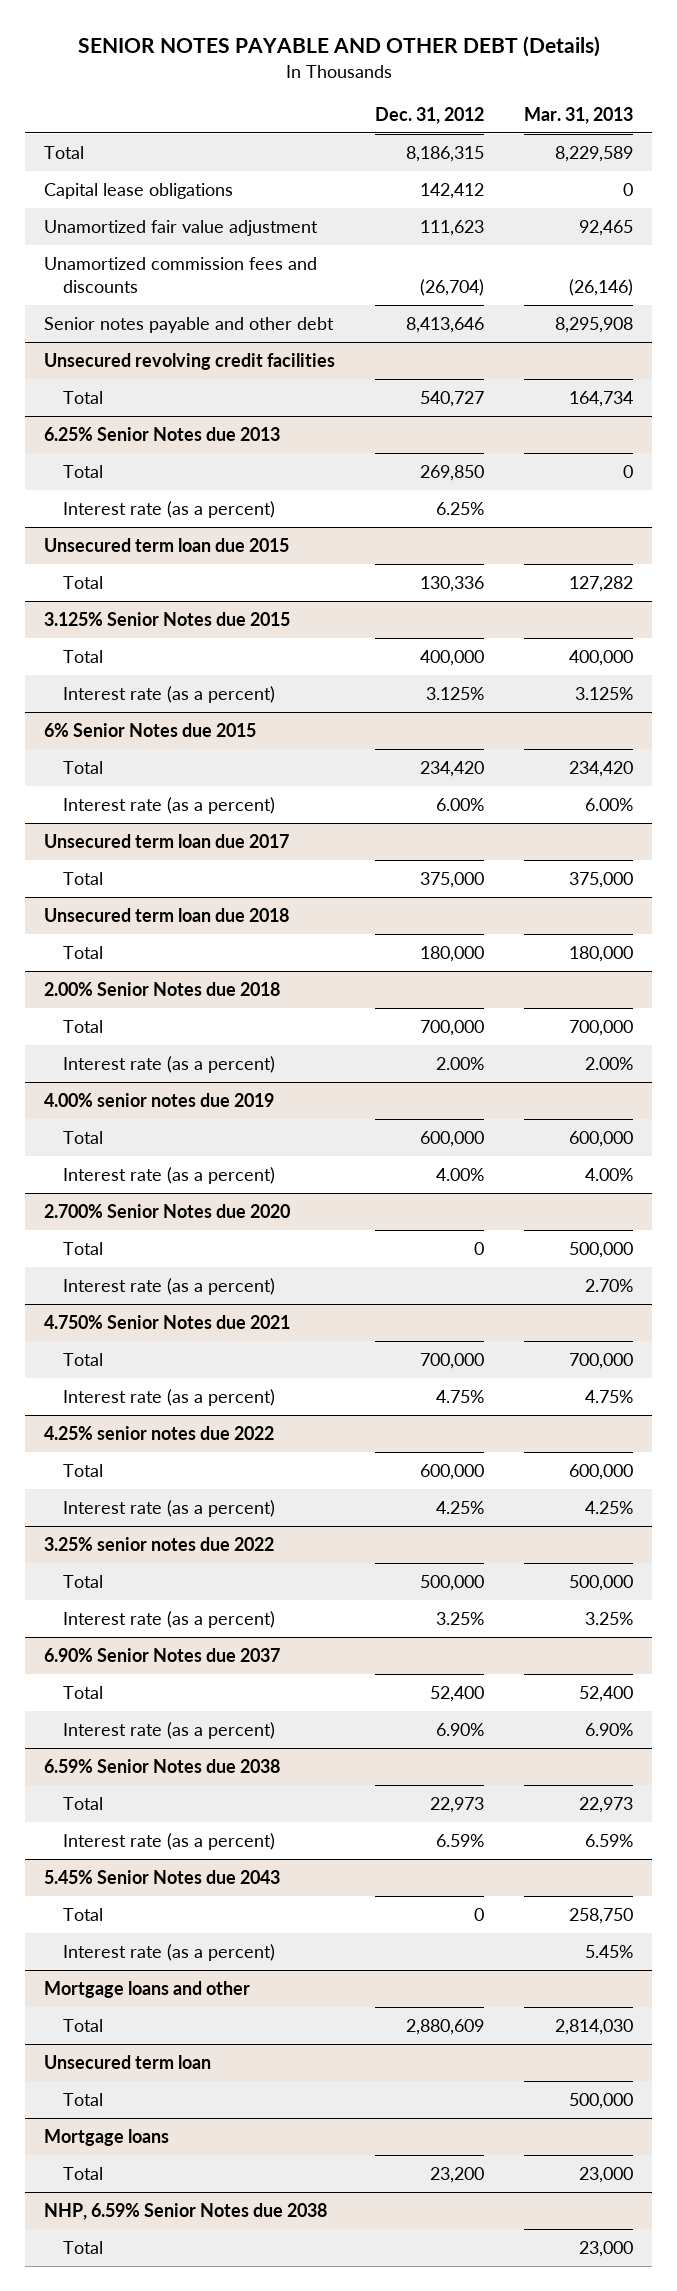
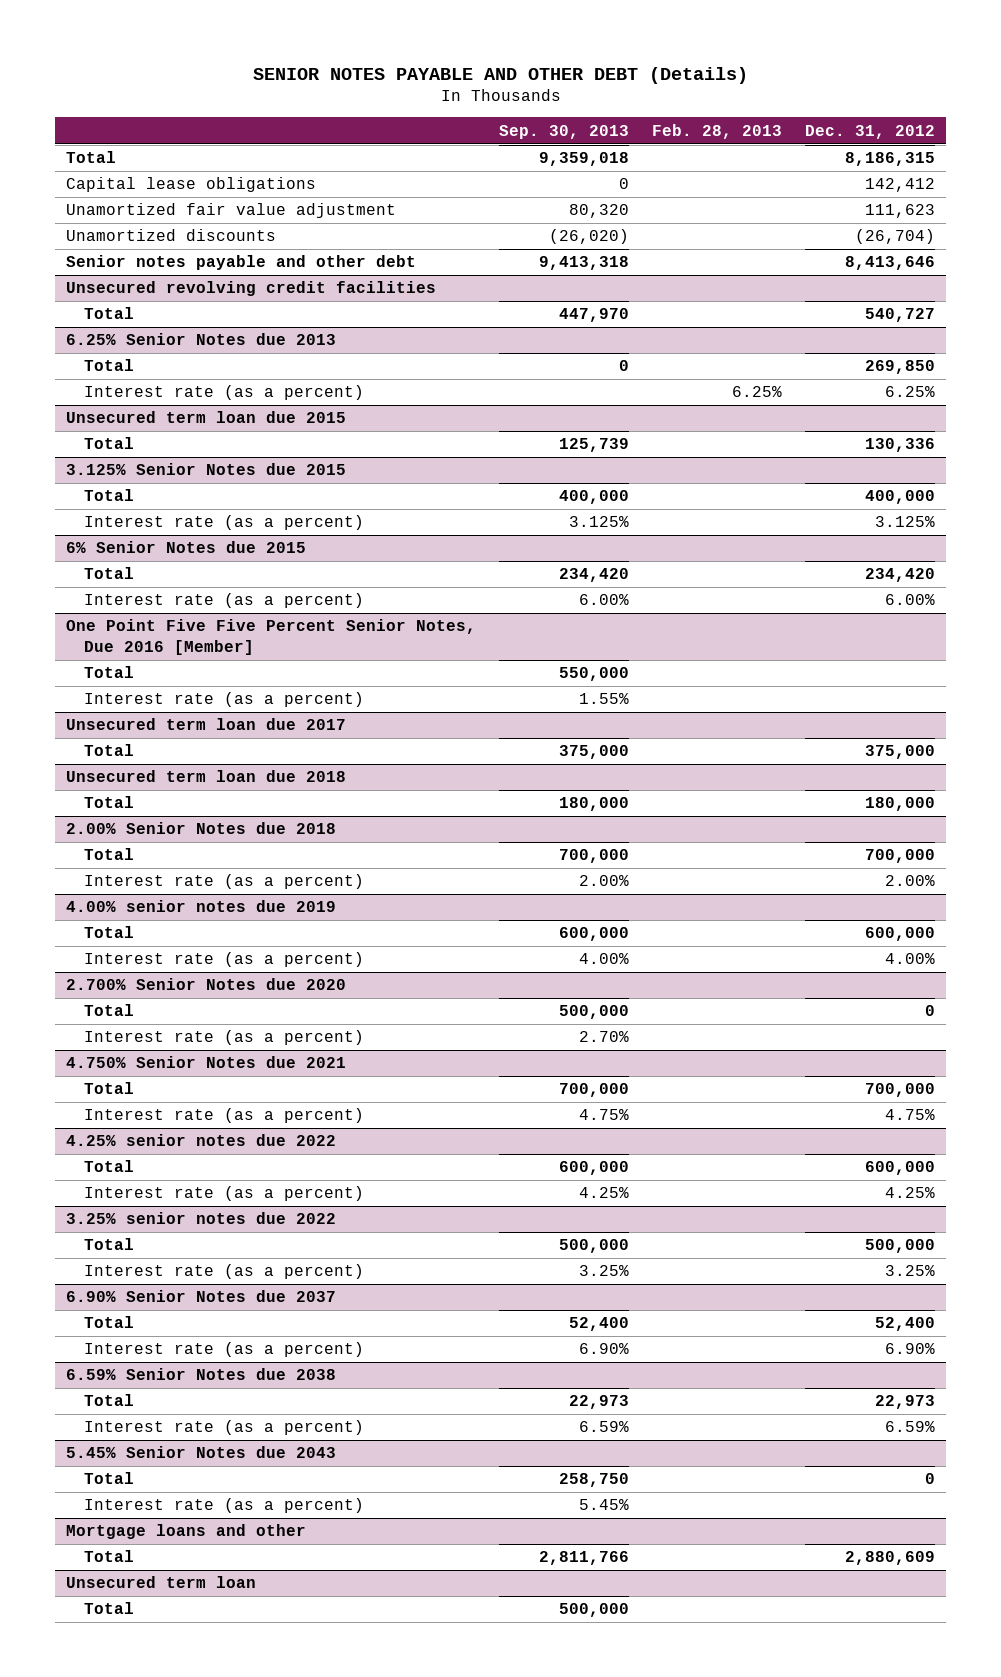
[523,106,633,124] Mar. 31, 2013 -> none
none -> [499,124,630,139] Sep. 30, 2013
none -> [651,123,782,139] Feb. 28, 2013
[44,256,318,294] Unamortized commission fees and discounts -> [66,229,277,242] Unamortized discounts
none -> [66,619,477,655] One Point Five Five Percent Senior Notes, Due 2016 [Member]
none -> [84,666,135,679] Total
none -> [84,692,365,708] Interest rate (as a percent)
[44,2128,170,2146] Mortgage loans -> none
[63,2166,104,2180] Total -> none
[44,2202,328,2220] NHP, 6.59% Senior Notes due 2038 -> none
[63,2240,104,2254] Total -> none

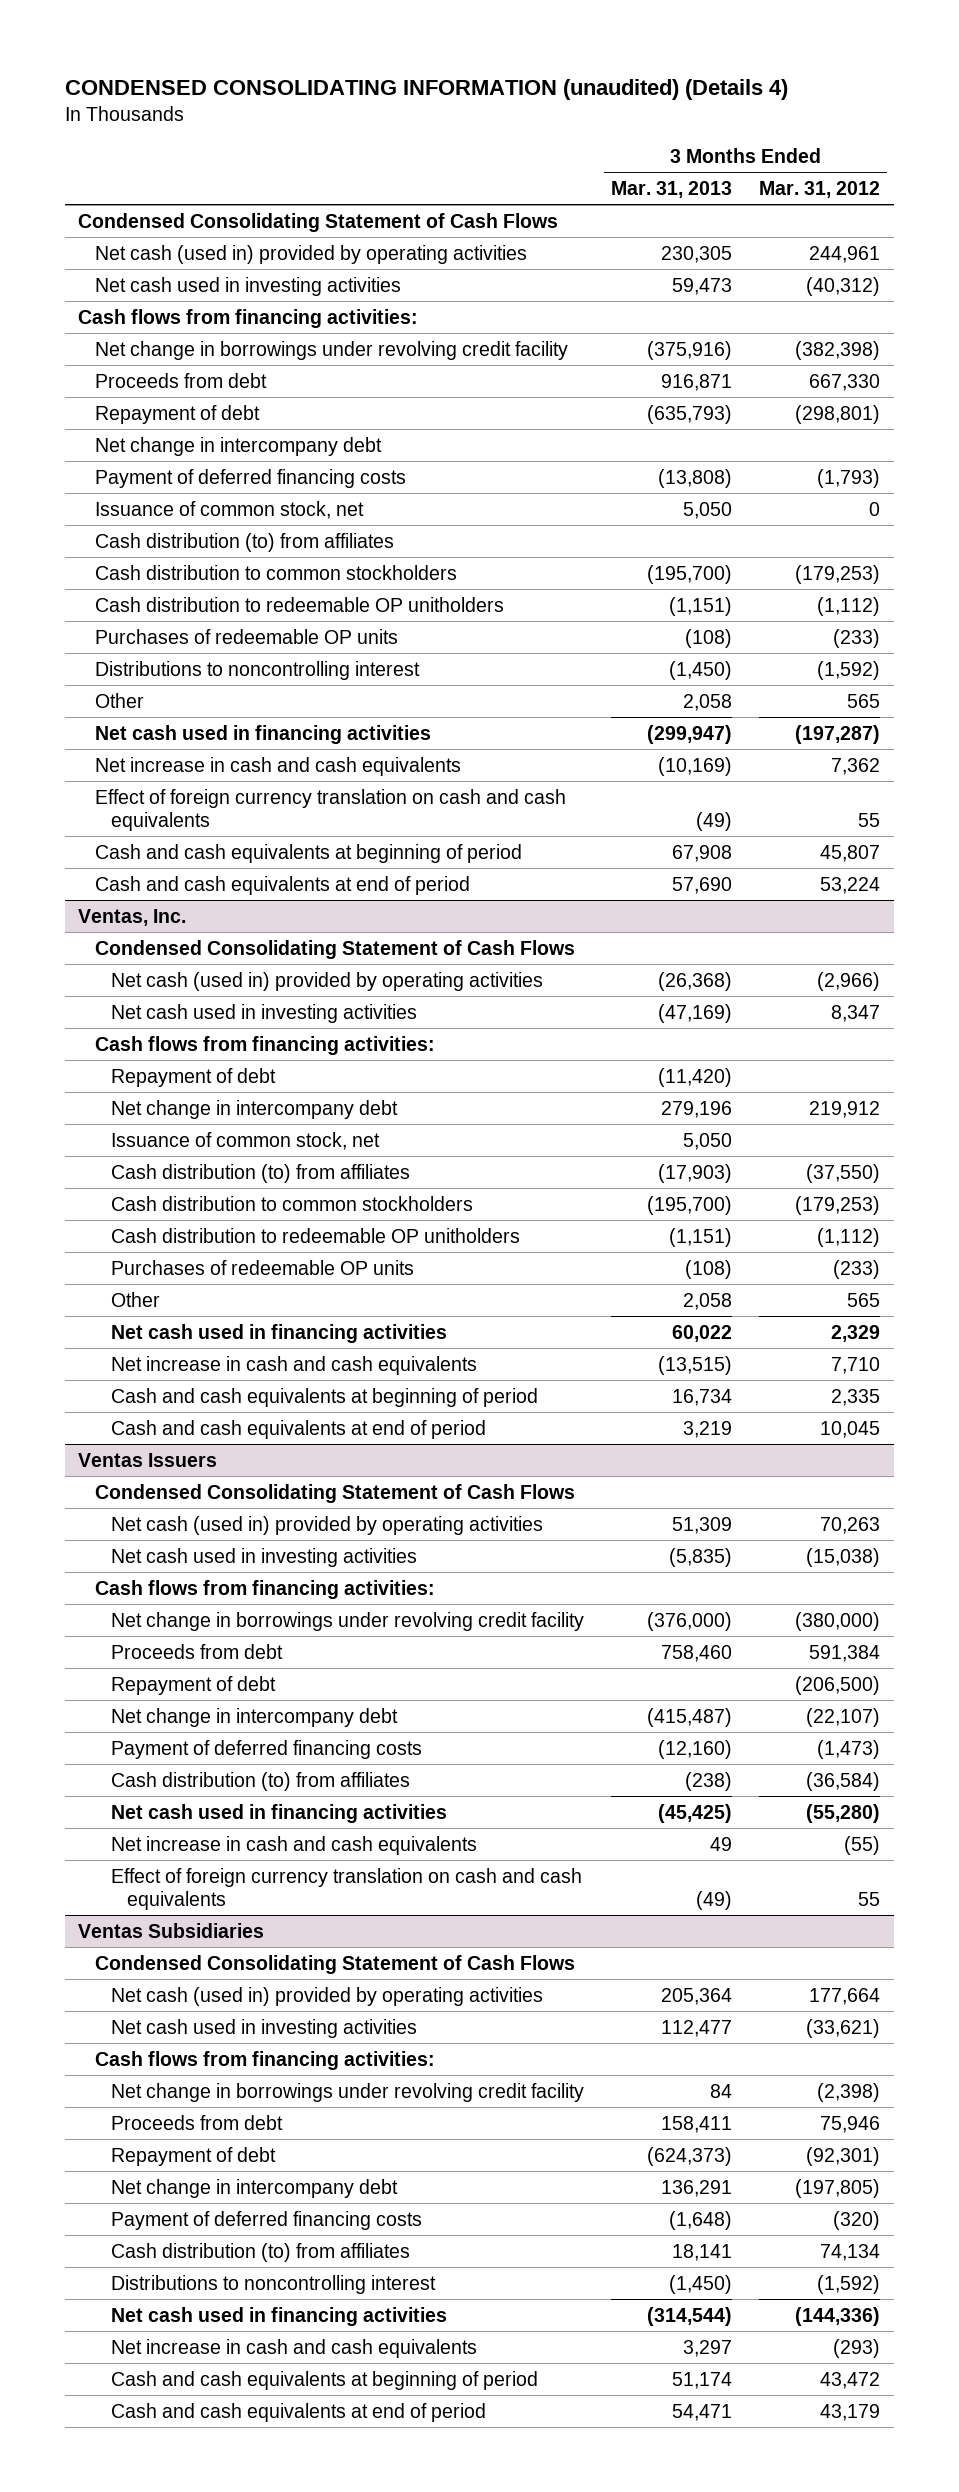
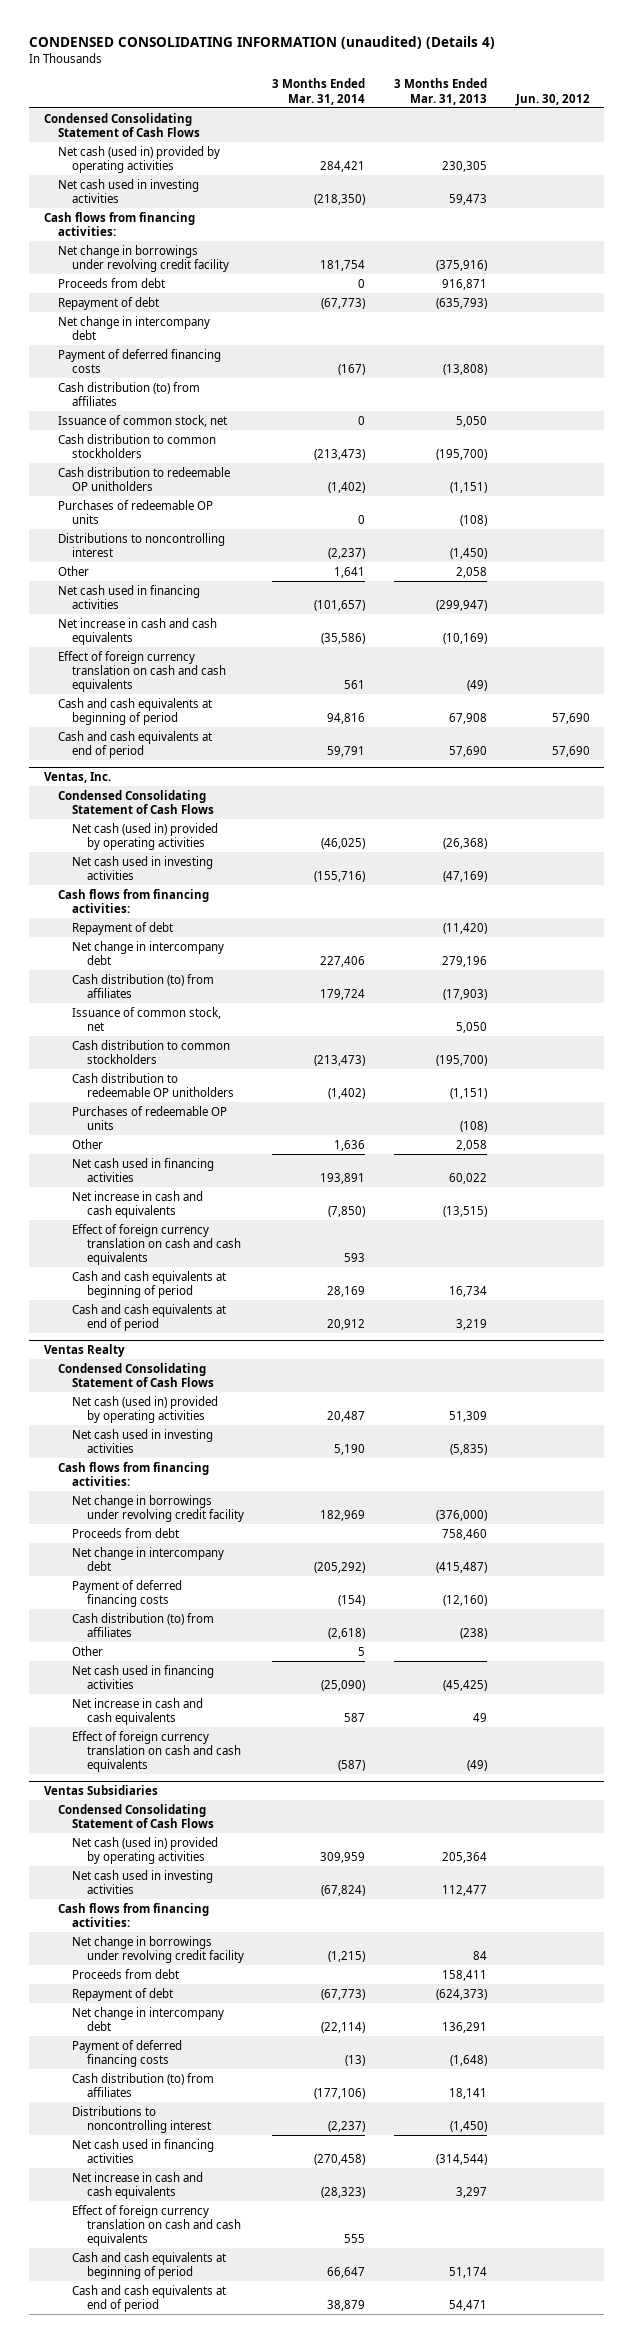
[759,180,881,198] Mar. 31, 2012 -> none
none -> [272,78,366,105] 3 Months Ended Mar. 31, 2014
none -> [514,93,590,106] Jun. 30, 2012
[94,500,364,519] Issuance of common stock, net -> [58,414,228,427] Issuance of common stock, net
[110,1131,380,1150] Issuance of common stock, net -> [72,1006,222,1031] Issuance of common stock, net
none -> [72,1223,241,1266] Effect of foreign currency translation on cash and cash equivalents
[78,1452,218,1467] Ventas Issuers -> none
none -> [43,1343,125,1357] Ventas Realty
[110,1675,276,1695] Repayment of debt -> none
none -> [72,1645,104,1656] Other
none -> [72,2204,241,2247] Effect of foreign currency translation on cash and cash equivalents

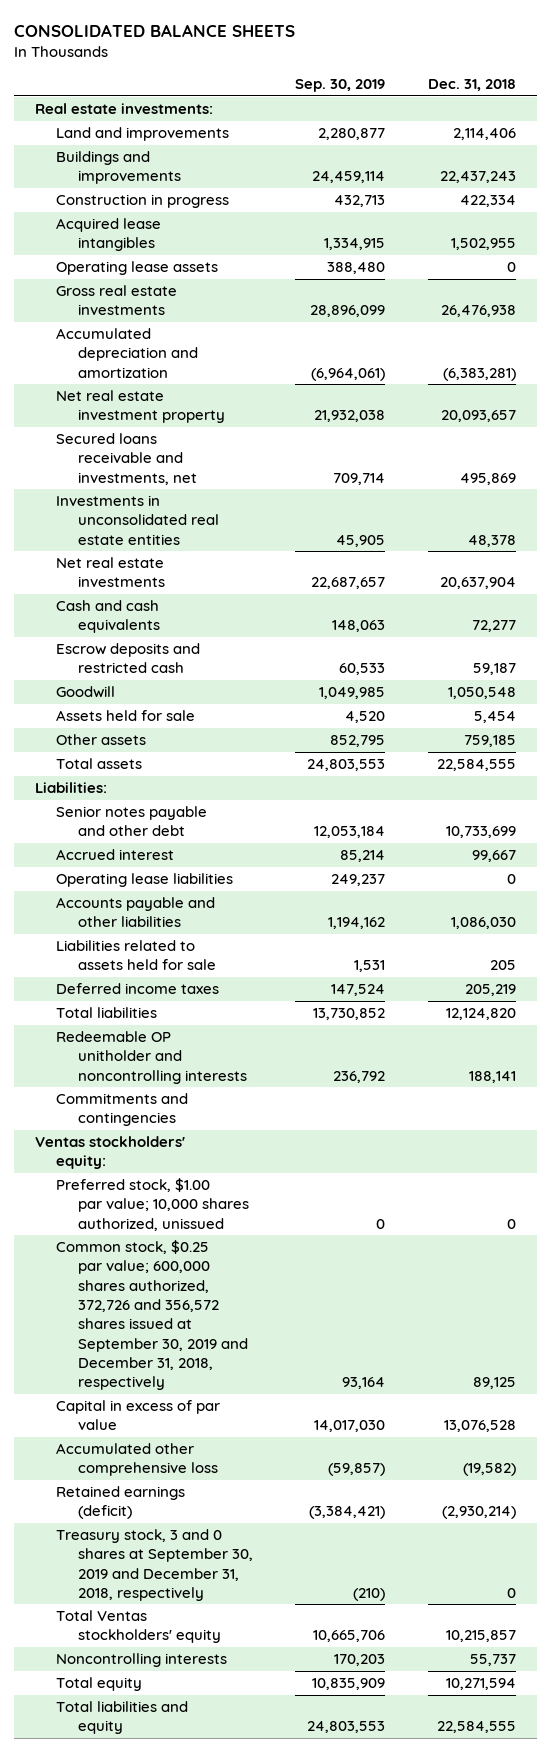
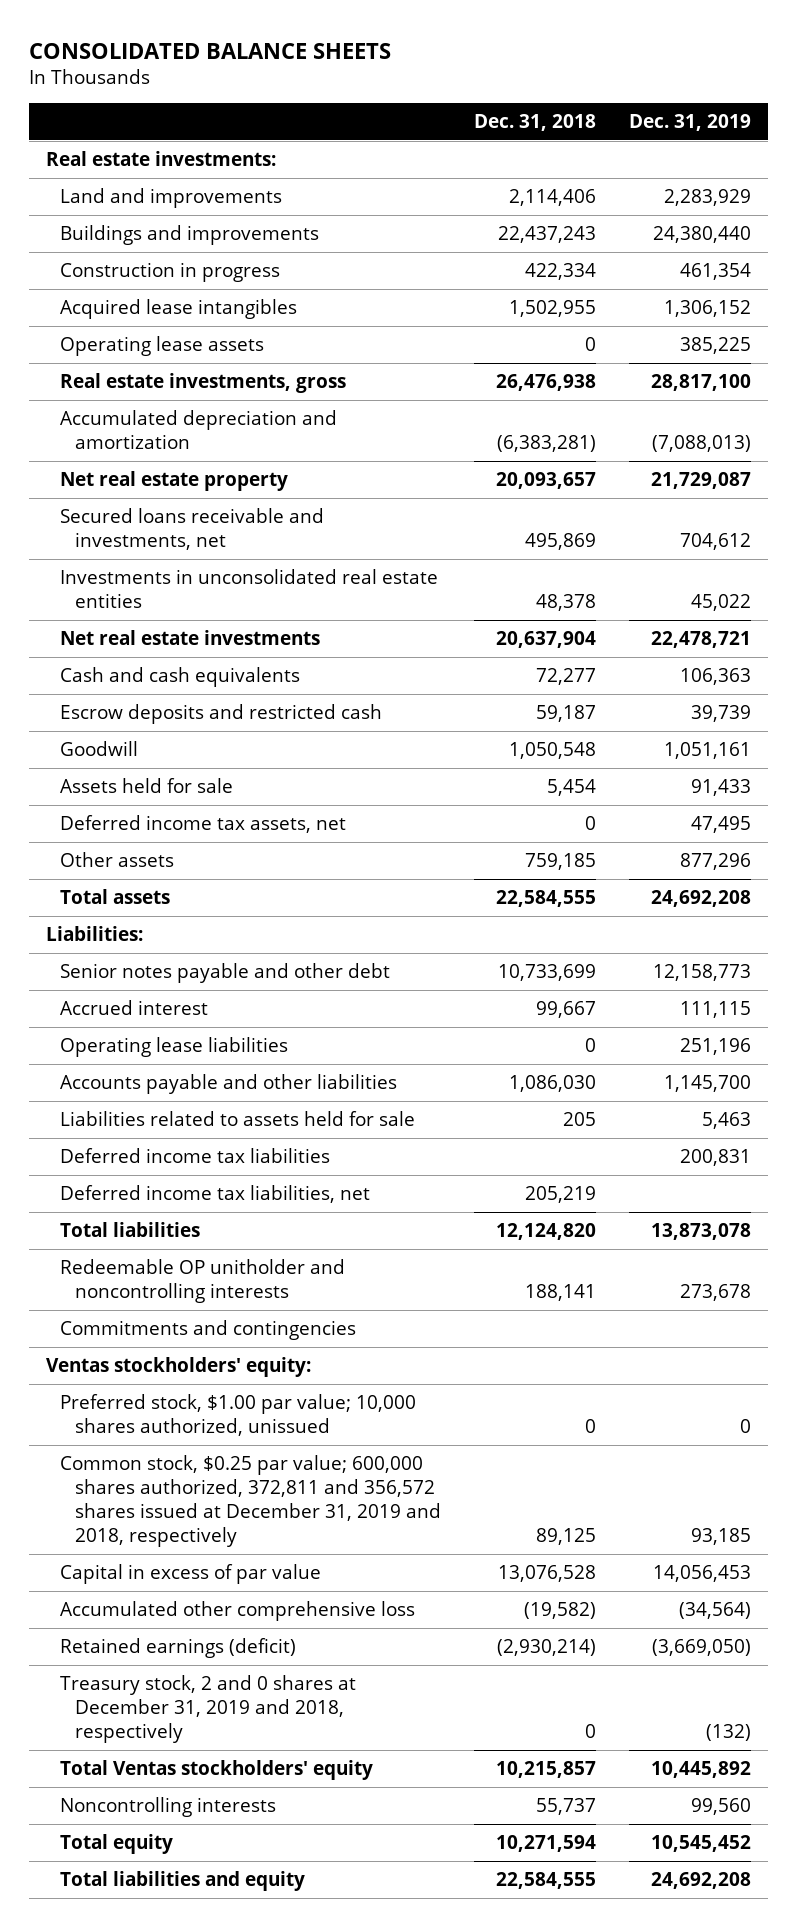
[295,79,386,93] Sep. 30, 2019 -> none
none -> [629,113,752,131] Dec. 31, 2019
[56,285,178,316] Gross real estate investments -> [60,373,347,394] Real estate investments, gross
[56,390,225,424] Net real estate investment property -> [60,471,289,492] Net real estate property
none -> [60,815,347,834] Deferred income tax assets, net
none -> [60,1148,331,1164] Deferred income tax liabilities
[56,983,220,995] Deferred income taxes -> [60,1185,371,1204] Deferred income tax liabilities, net
[56,1240,248,1391] Common stock, $0.25 par value; 600,000 shares authorized, 372,726 and 356,572 shares issued at September 30, 2019 and December 31, 2018, respectively -> [60,1455,441,1547] Common stock, $0.25 par value; 600,000 shares authorized, 372,811 and 356,572 shares issued at December 31, 2019 and 2018, respectively
[56,1529,253,1601] Treasury stock, 3 and 0 shares at September 30, 2019 and December 31, 2018, respectively -> [60,1675,357,1743] Treasury stock, 2 and 0 shares at December 31, 2019 and 2018, respectively

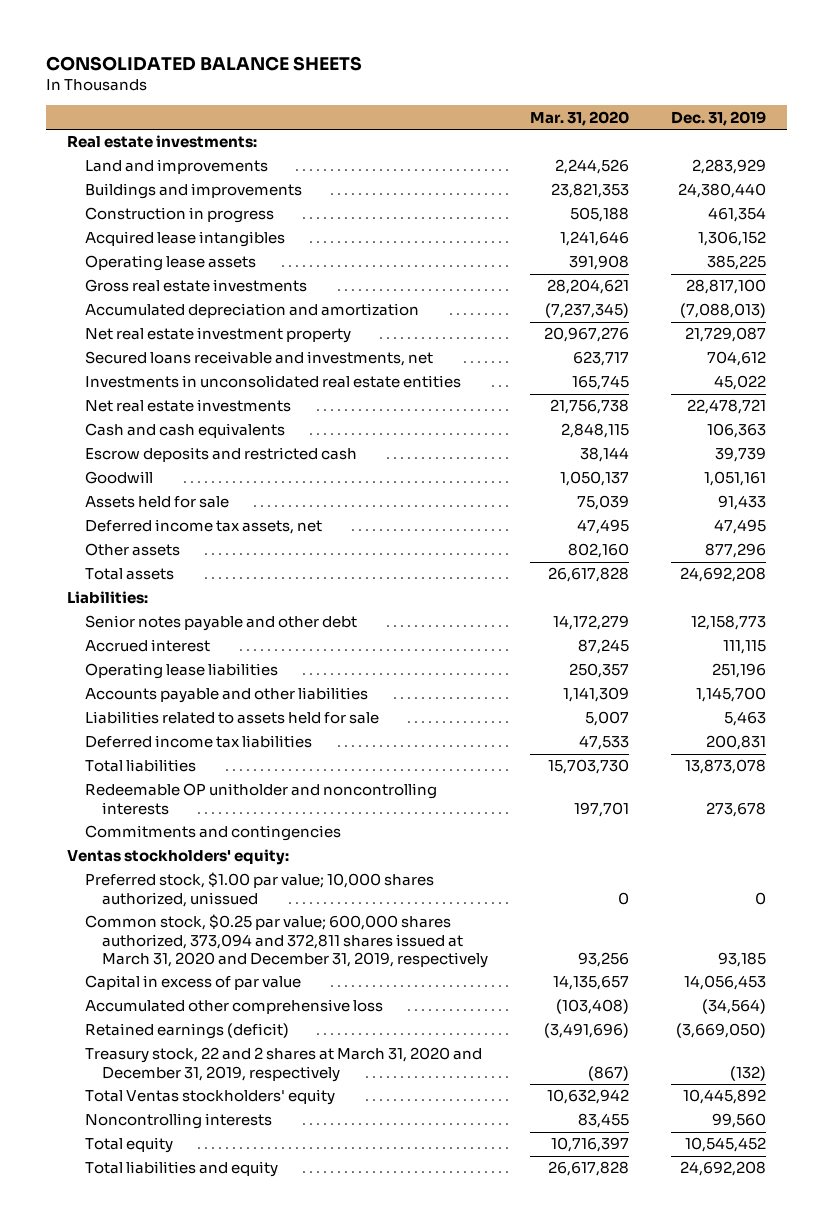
[474,113,597,131] Dec. 31, 2018 -> none
none -> [530,110,630,126] Mar. 31, 2020
[60,373,347,394] Real estate investments, gross -> [84,279,307,293] Gross real estate investments
[60,471,289,492] Net real estate property -> [84,327,351,344] Net real estate investment property
[60,1185,371,1204] Deferred income tax liabilities, net -> none
[60,1455,441,1547] Common stock, $0.25 par value; 600,000 shares authorized, 372,811 and 356,572 shares issued at December 31, 2019 and 2018, respectively -> [84,914,489,968] Common stock, $0.25 par value; 600,000 shares authorized, 373,094 and 372,811 shares issued at March 31, 2020 and December 31, 2019, respectively
[60,1675,357,1743] Treasury stock, 2 and 0 shares at December 31, 2019 and 2018, respectively -> [84,1047,482,1082] Treasury stock, 22 and 2 shares at March 31, 2020 and December 31, 2019, respectively

